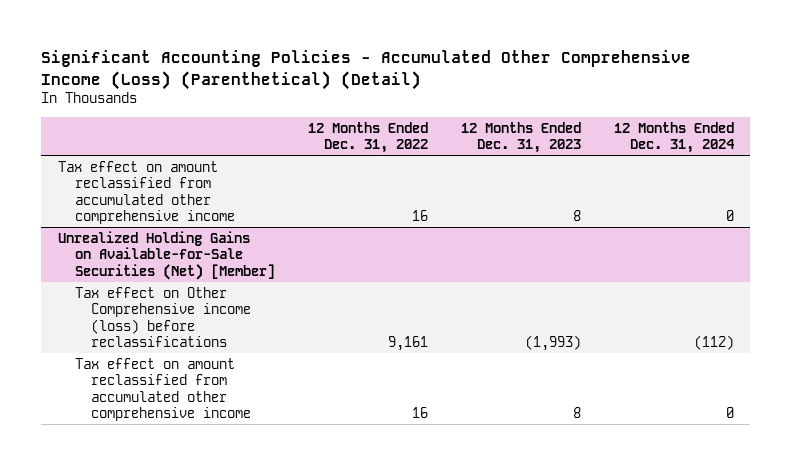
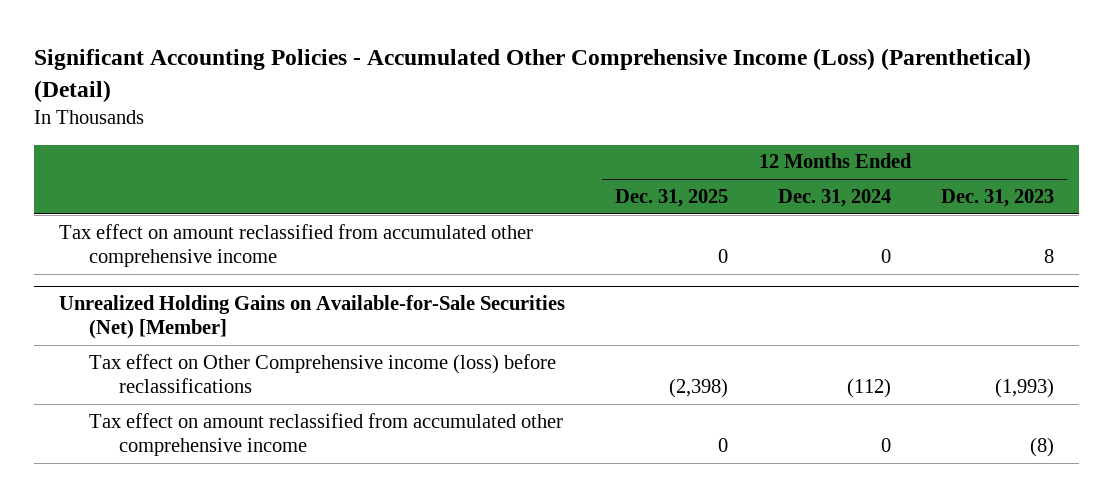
[307,121,428,154] 12 Months Ended Dec. 31, 2022 -> none
none -> [615,189,729,208] Dec. 31, 2025
[572,407,581,419] 8 -> [1030,436,1055,457] (8)

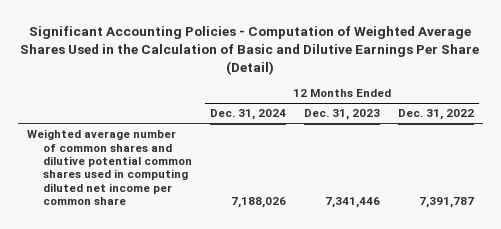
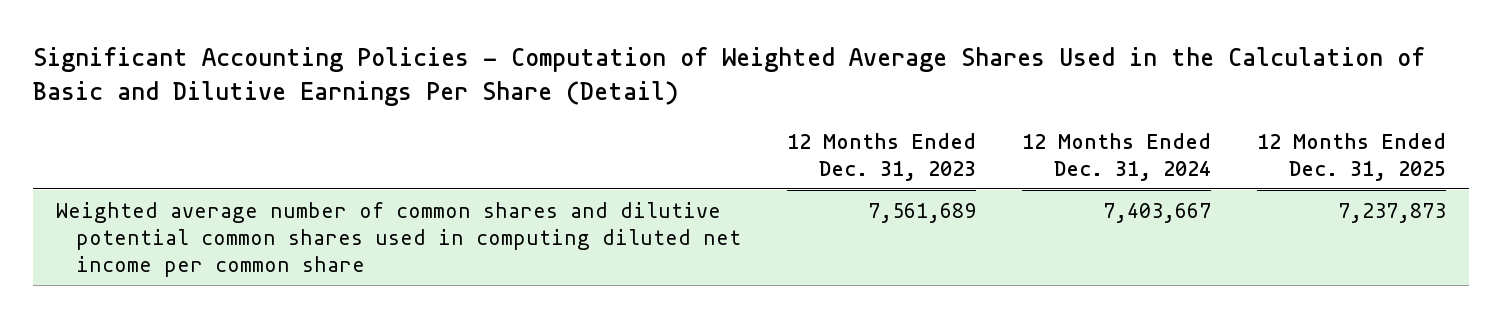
[398,109,475,121] Dec. 31, 2022 -> none
none -> [1256,132,1446,181] 12 Months Ended Dec. 31, 2025
[230,197,286,209] 7,188,026 -> [1102,202,1211,223] 7,403,667
[324,197,380,209] 7,341,446 -> [867,202,976,223] 7,561,689

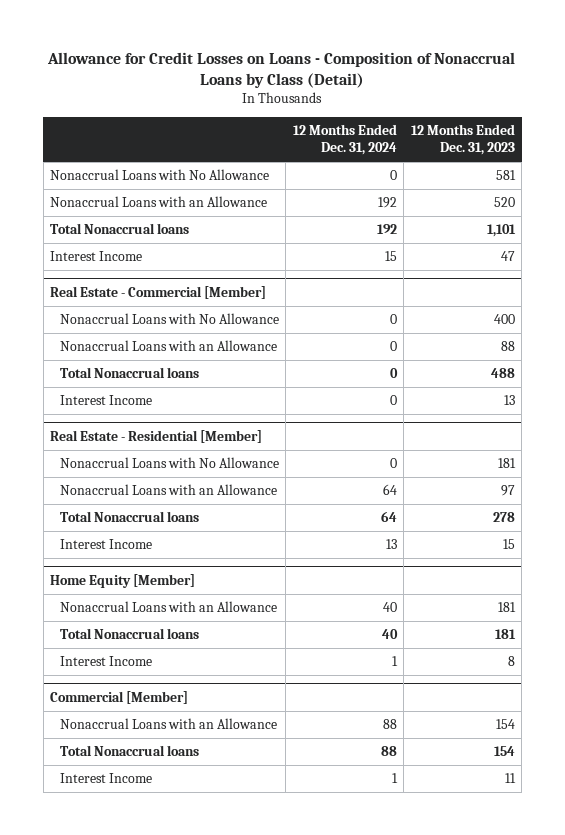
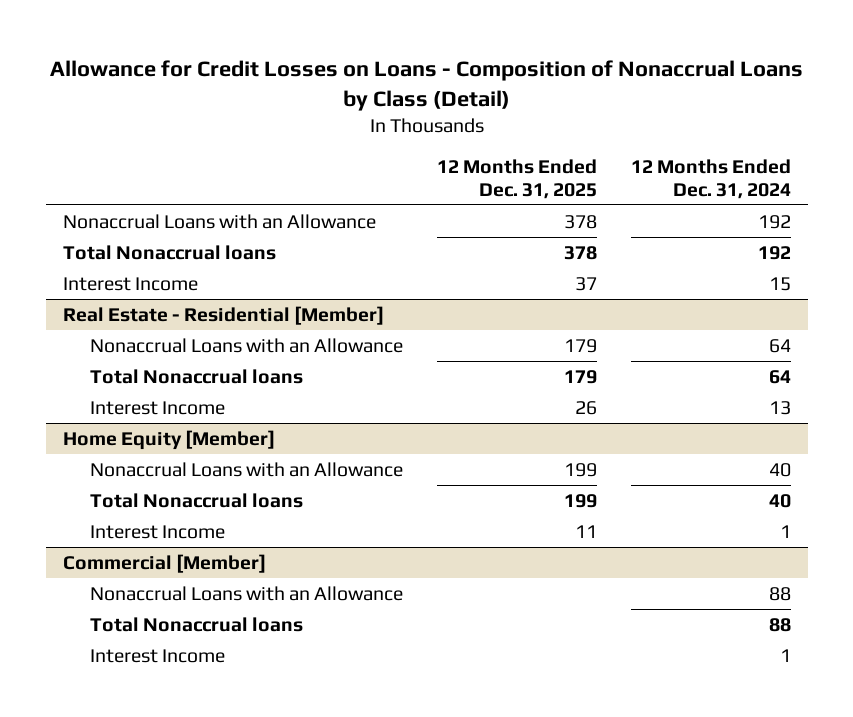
[410,123,515,156] 12 Months Ended Dec. 31, 2023 -> none
none -> [436,158,597,199] 12 Months Ended Dec. 31, 2025
[50,169,270,181] Nonaccrual Loans with No Allowance -> none
[50,285,267,299] Real Estate - Commercial [Member] -> none
[59,313,279,325] Nonaccrual Loans with No Allowance -> none
[59,340,277,352] Nonaccrual Loans with an Allowance -> none
[59,367,199,379] Total Nonaccrual loans -> none
[59,395,152,406] Interest Income -> none
[59,457,279,469] Nonaccrual Loans with No Allowance -> none

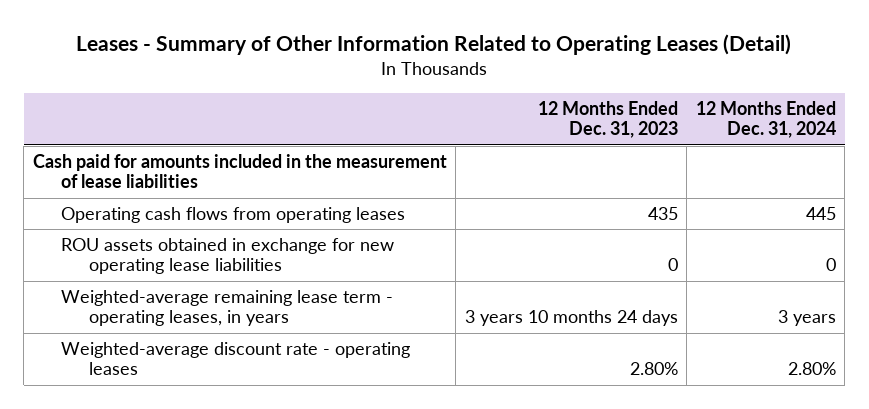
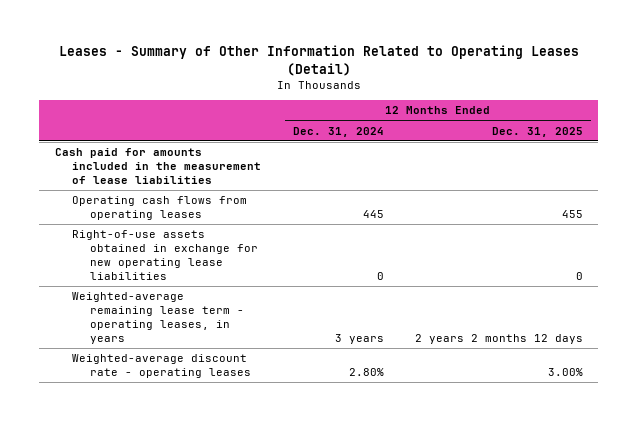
[537,100,678,139] 12 Months Ended Dec. 31, 2023 -> none
none -> [491,126,583,137] Dec. 31, 2025
[60,238,394,275] ROU assets obtained in exchange for new operating lease liabilities -> [72,230,259,280] Right-of-use assets obtained in exchange for new operating lease liabilities

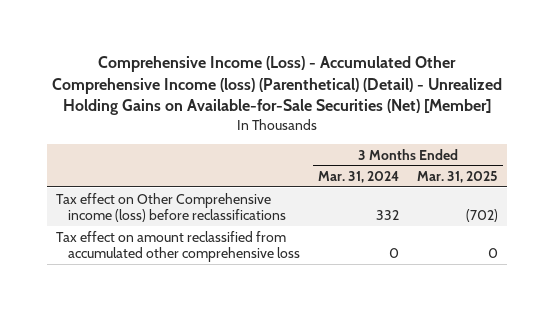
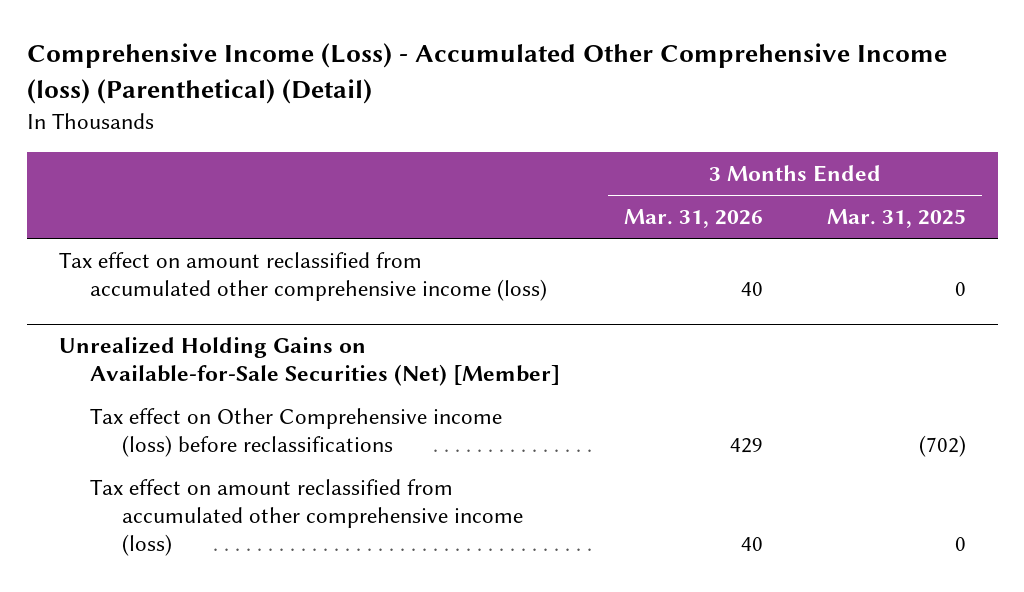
[52,56,503,116] Comprehensive Income (Loss) - Accumulated Other Comprehensive Income (loss) (Parenthetical) (Detail) - Unrealized Holding Gains on Available-for-Sale Securities (Net) [Member] -> [26,43,947,104] Comprehensive Income (Loss) - Accumulated Other Comprehensive Income (loss) (Parenthetical) (Detail)
[317,170,399,183] Mar. 31, 2024 -> none
none -> [623,209,763,229] Mar. 31, 2026
none -> [58,252,548,302] Tax effect on amount reclassified from accumulated other comprehensive income (loss)
none -> [58,337,561,387] Unrealized Holding Gains on Available-for-Sale Securities (Net) [Member]
[56,230,300,263] Tax effect on amount reclassified from accumulated other comprehensive loss -> [90,479,523,557] Tax effect on amount reclassified from accumulated other comprehensive income (loss)

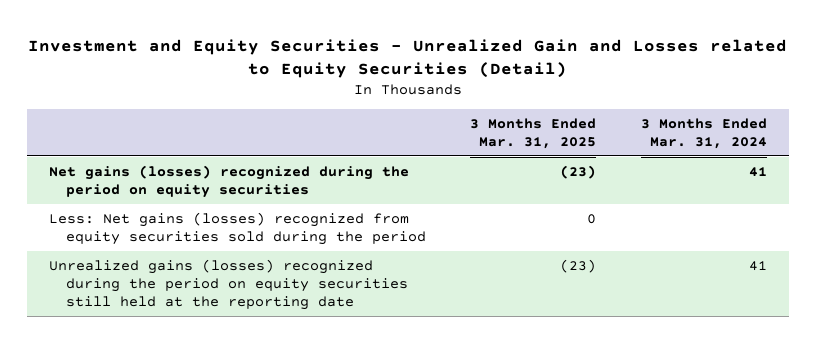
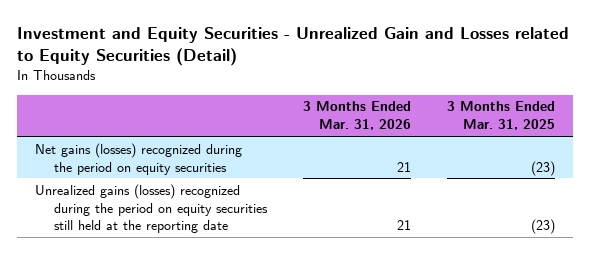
[640,117,767,149] 3 Months Ended Mar. 31, 2024 -> none
none -> [302,101,411,131] 3 Months Ended Mar. 31, 2026
[49,211,427,245] Less: Net gains (losses) recognized from equity securities sold during the period -> none

